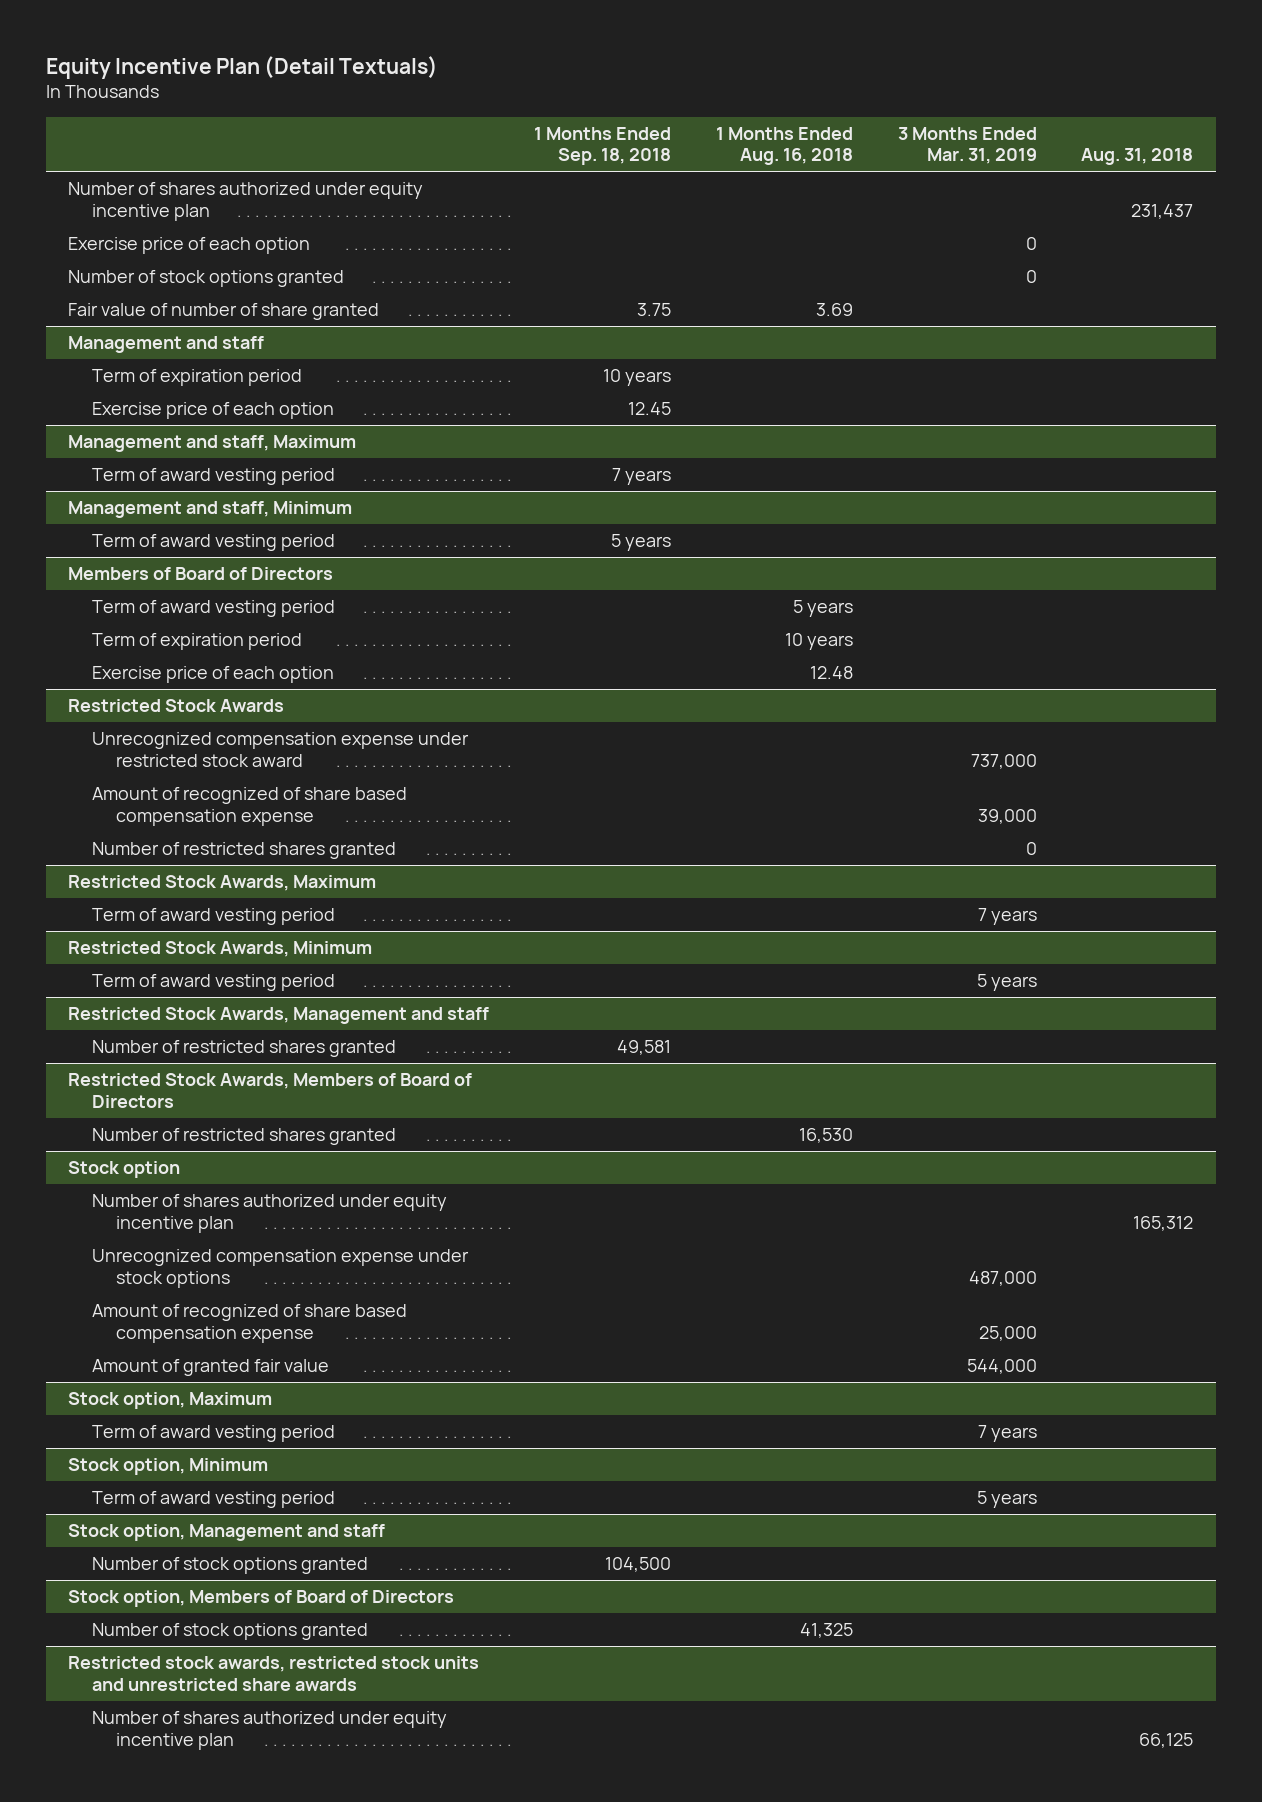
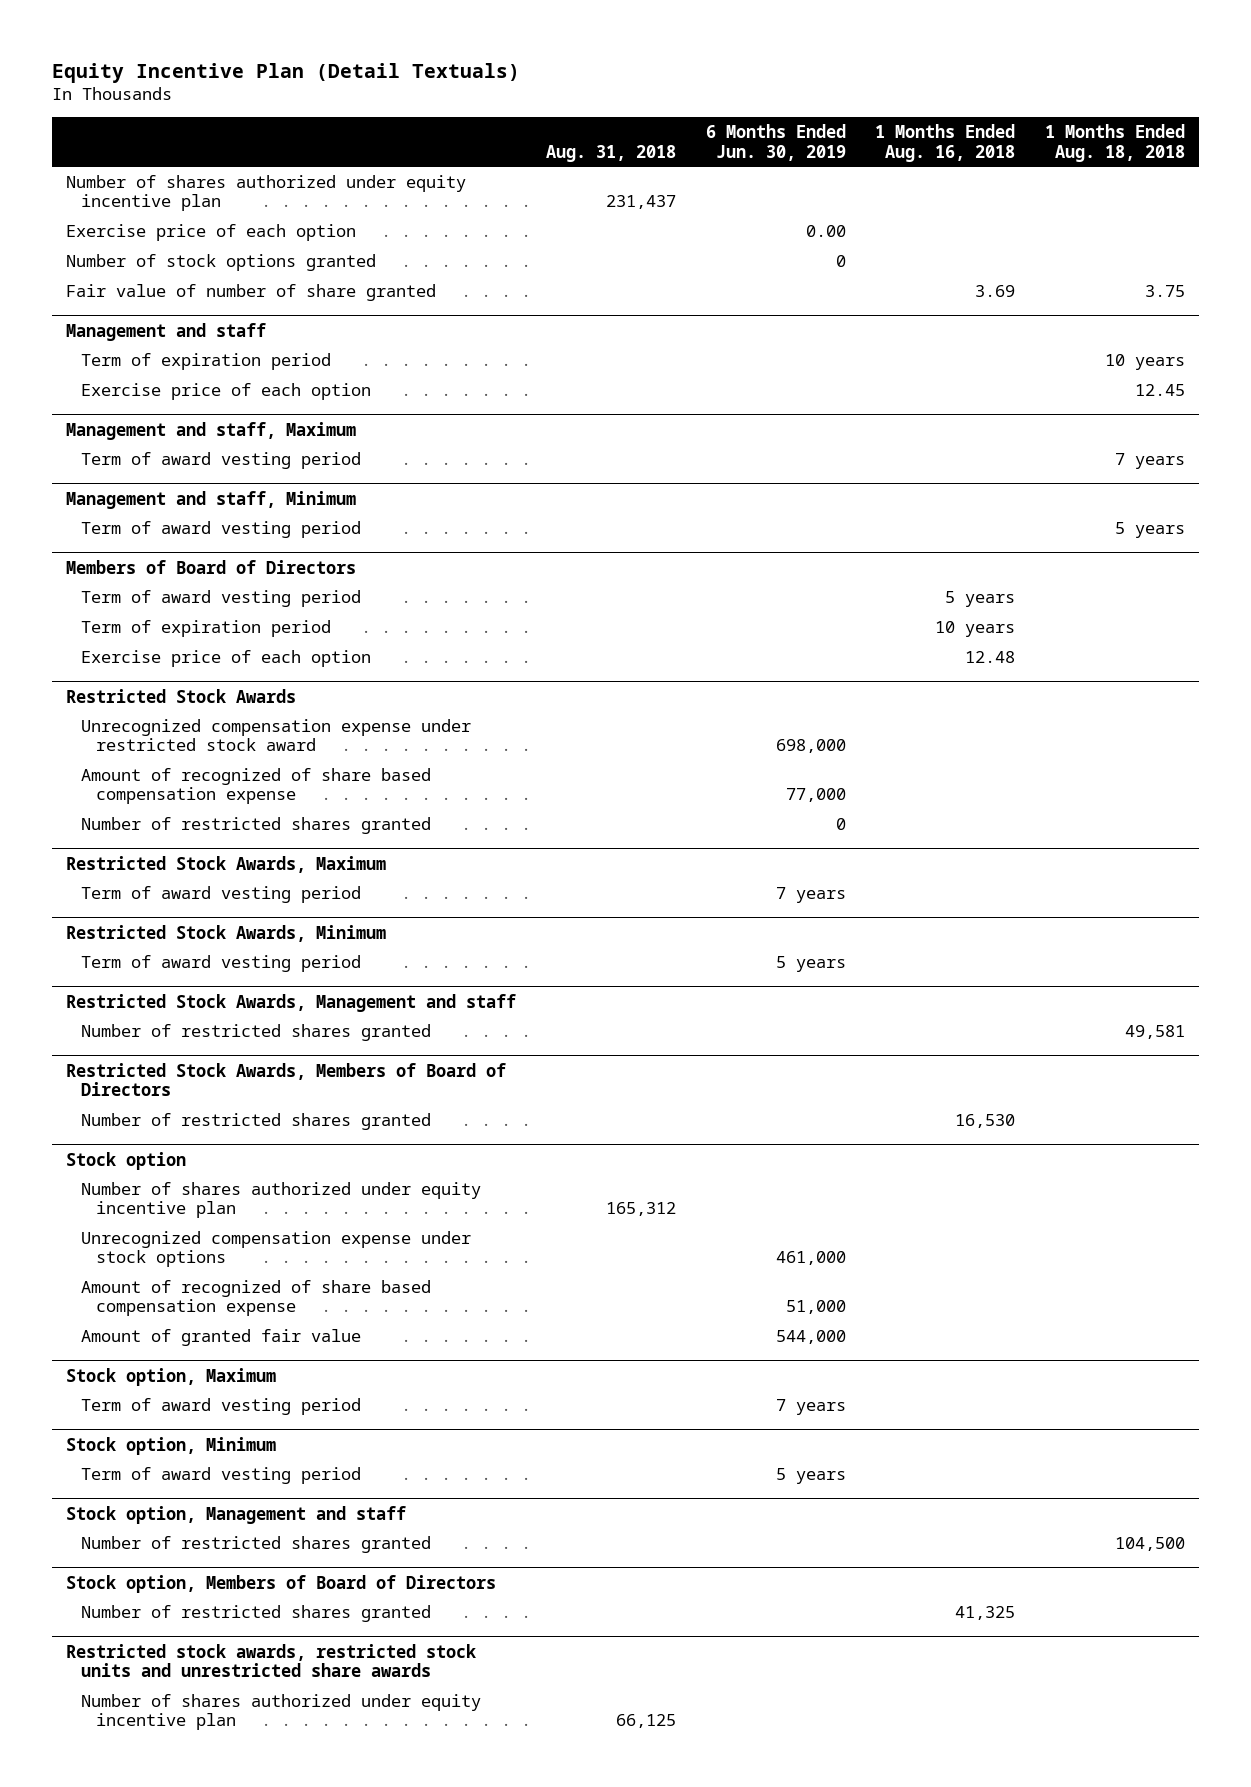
[534,126,672,166] 1 Months Ended Sep. 18, 2018 -> none
[897,126,1037,165] 3 Months Ended Mar. 31, 2019 -> none
none -> [705,124,846,161] 6 Months Ended Jun. 30, 2019
none -> [1044,124,1185,162] 1 Months Ended Aug. 18, 2018
[91,1557,368,1575] Number of stock options granted -> none
none -> [81,1535,432,1553] Number of restricted shares granted
[91,1623,368,1641] Number of stock options granted -> [81,1604,432,1622] Number of restricted shares granted

